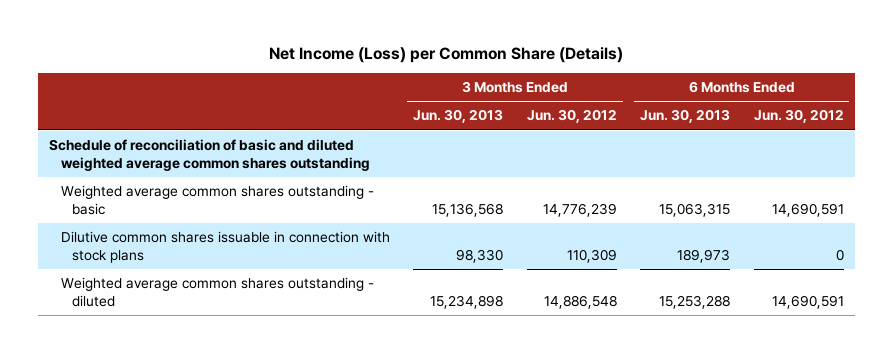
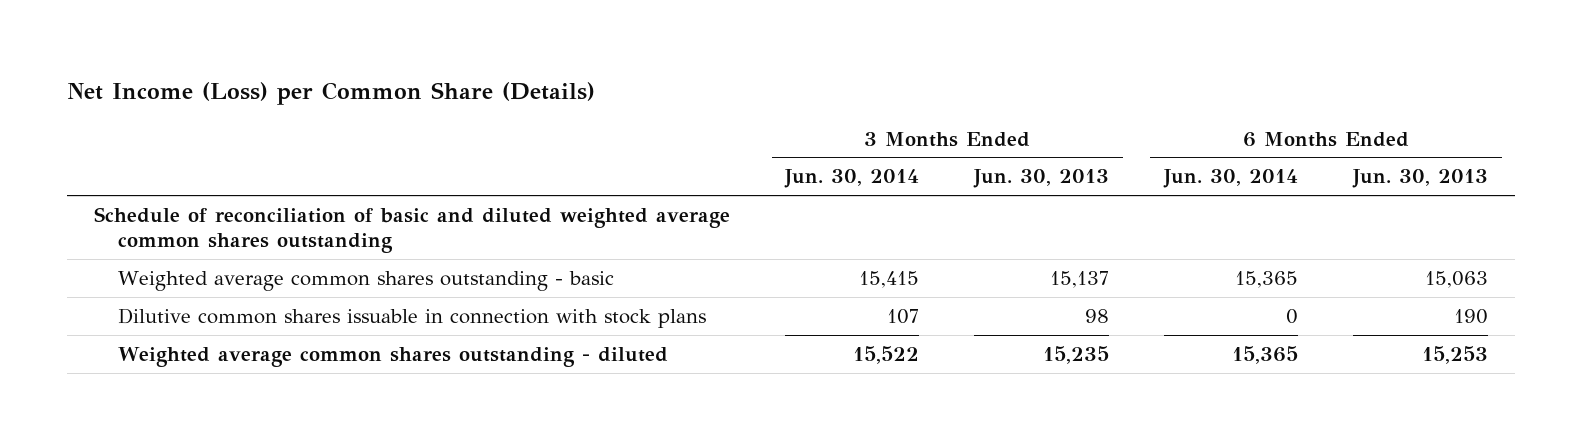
[526,109,617,124] Jun. 30, 2012 -> none
[753,109,844,124] Jun. 30, 2012 -> none
none -> [784,169,920,189] Jun. 30, 2014
none -> [1163,169,1299,189] Jun. 30, 2014
[432,202,504,217] 15,136,568 -> [1050,271,1110,289] 15,137
[659,202,731,217] 15,063,315 -> [1425,271,1489,289] 15,063
[456,248,504,263] 98,330 -> [1085,309,1110,324] 98
[677,248,731,263] 189,973 -> [1454,309,1489,325] 190
[430,294,504,309] 15,234,898 -> [1043,346,1110,365] 15,235
[659,294,731,309] 15,253,288 -> [1422,346,1489,365] 15,253

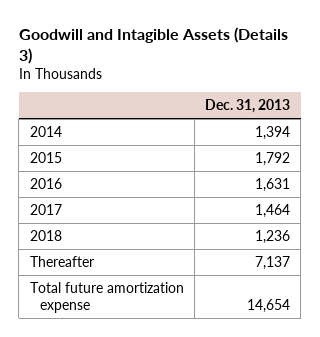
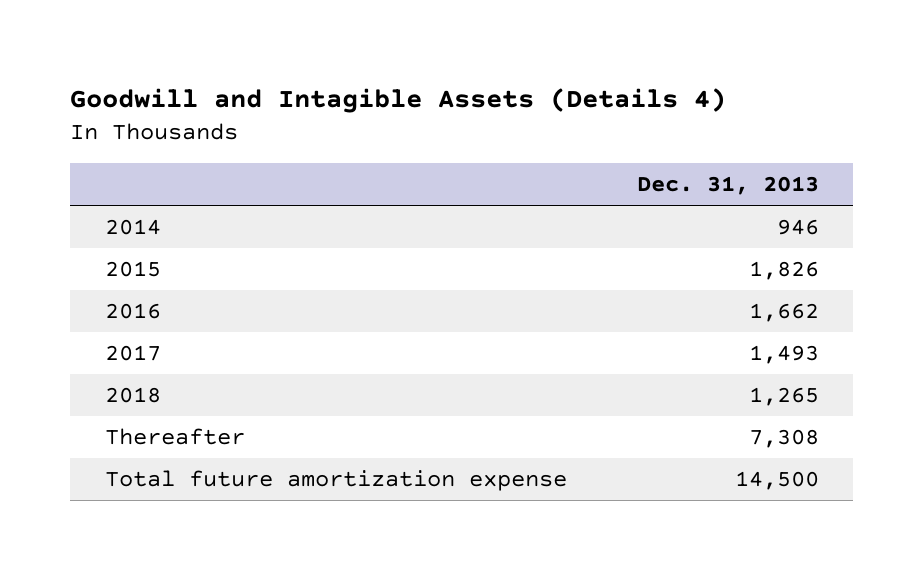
[18,26,288,64] Goodwill and Intagible Assets (Details 3) -> [70,87,727,113] Goodwill and Intagible Assets (Details 4)
[255,125,291,140] 1,394 -> [776,219,819,236] 946
[255,151,291,166] 1,792 -> [748,261,819,281] 1,826
[255,177,291,192] 1,631 -> [748,303,819,323] 1,662
[255,203,291,218] 1,464 -> [748,345,819,365] 1,493
[255,229,291,244] 1,236 -> [748,387,819,407] 1,265
[255,255,291,270] 7,137 -> [748,429,819,449] 7,308
[247,298,291,313] 14,654 -> [734,471,819,491] 14,500

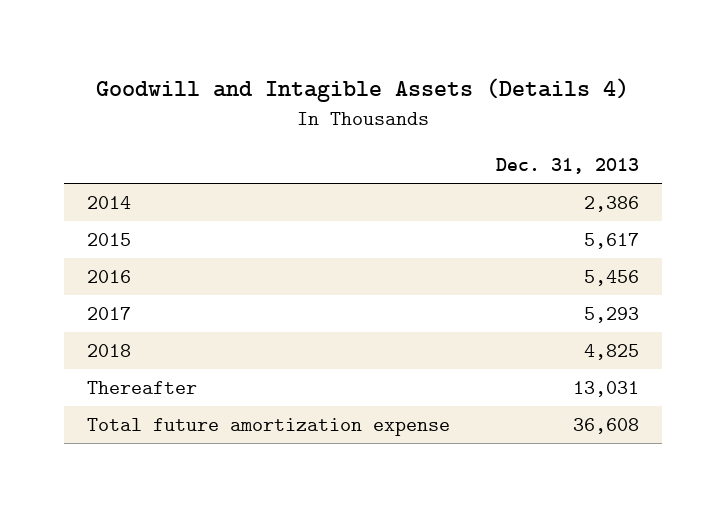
[776,219,819,236] 946 -> [584,196,640,213] 2,386
[748,261,819,281] 1,826 -> [584,233,640,250] 5,617
[748,303,819,323] 1,662 -> [584,270,640,287] 5,456
[748,345,819,365] 1,493 -> [584,307,640,324] 5,293
[748,387,819,407] 1,265 -> [584,344,640,361] 4,825
[748,429,819,449] 7,308 -> [573,381,640,398] 13,031
[734,471,819,491] 14,500 -> [573,418,640,435] 36,608

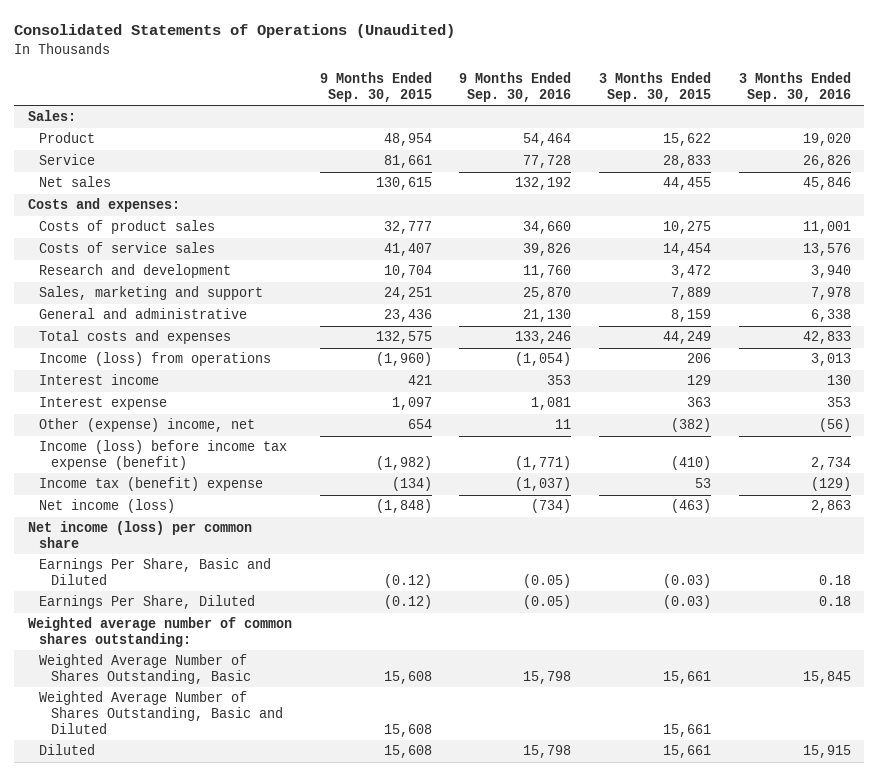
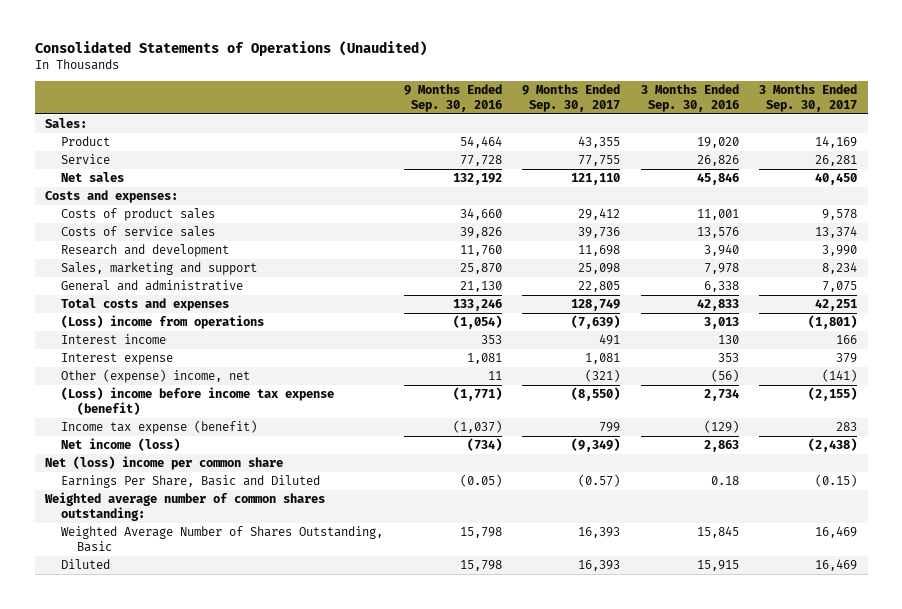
[319,71,432,102] 9 Months Ended Sep. 30, 2015 -> none
[598,71,711,102] 3 Months Ended Sep. 30, 2015 -> none
none -> [522,84,621,113] 9 Months Ended Sep. 30, 2017
none -> [759,84,858,113] 3 Months Ended Sep. 30, 2017
[39,352,272,367] Income (loss) from operations -> [61,315,265,330] (Loss) income from operations
[39,440,288,471] Income (loss) before income tax expense (benefit) -> [61,387,335,416] (Loss) income before income tax expense (benefit)
[39,477,264,492] Income tax (benefit) expense -> [61,420,258,435] Income tax expense (benefit)
[28,521,253,549] Net income (loss) per common share -> [44,456,283,471] Net (loss) income per common share
[39,595,256,610] Earnings Per Share, Diluted -> none
[39,691,283,735] Weighted Average Number of Shares Outstanding, Basic and Diluted -> none

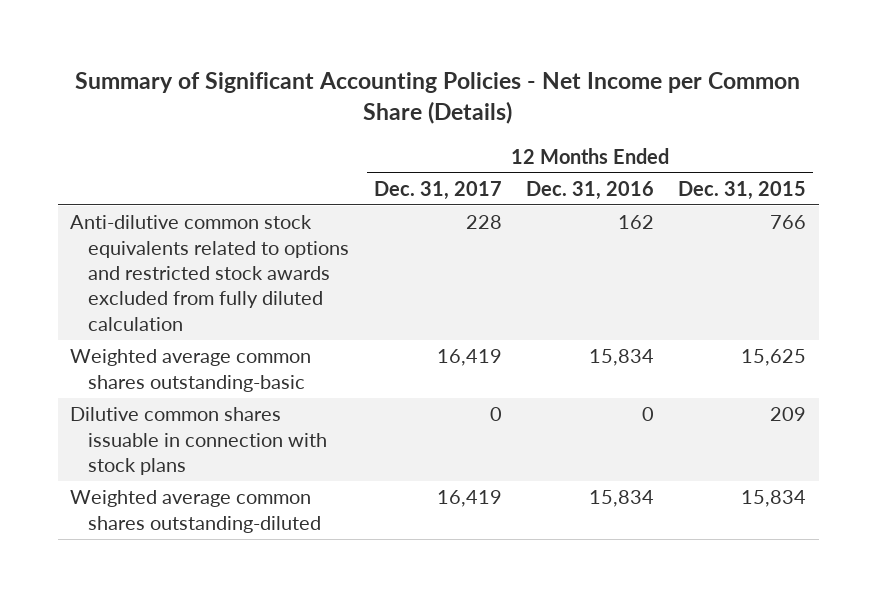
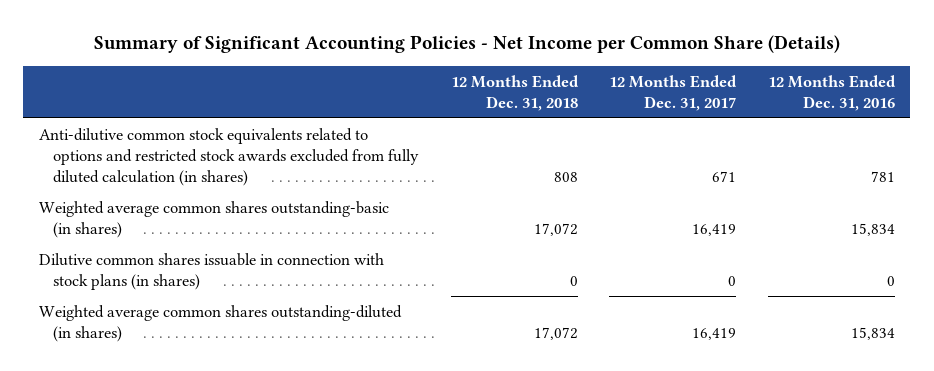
[678,180,807,200] Dec. 31, 2015 -> none
none -> [450,74,579,111] 12 Months Ended Dec. 31, 2018
[70,215,350,331] Anti-dilutive common stock equivalents related to options and restricted stock awards excluded from fully diluted calculation -> [39,128,420,187] Anti-dilutive common stock equivalents related to options and restricted stock awards excluded from fully diluted calculation (in shares)
[465,215,502,230] 228 -> [712,171,737,183] 671
[617,215,654,230] 162 -> [870,171,895,183] 781
[70,349,312,392] Weighted average common shares outstanding-basic -> [39,201,390,239] Weighted average common shares outstanding-basic (in shares)
[70,407,328,476] Dilutive common shares issuable in connection with stock plans -> [39,253,385,291] Dilutive common shares issuable in connection with stock plans (in shares)
[70,490,322,533] Weighted average common shares outstanding-diluted -> [39,305,403,343] Weighted average common shares outstanding-diluted (in shares)

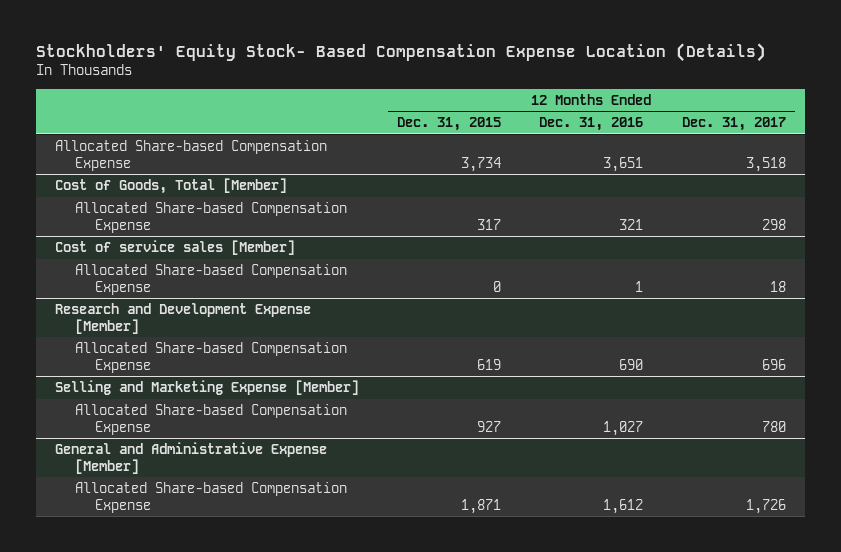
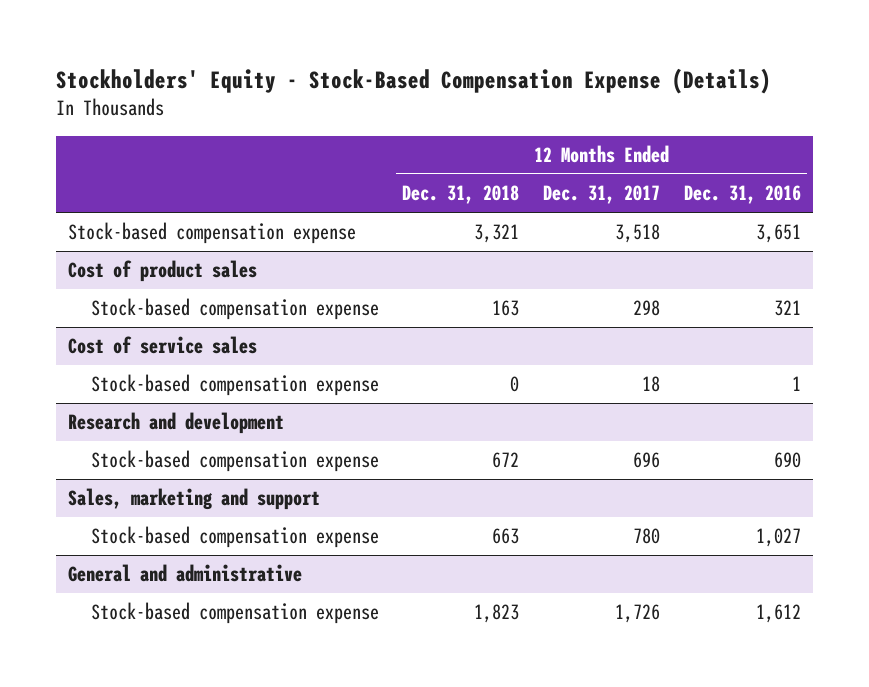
[35,42,766,62] Stockholders' Equity Stock- Based Compensation Expense Location (Details) -> [55,67,771,94] Stockholders' Equity - Stock-Based Compensation Expense (Details)
[397,117,502,132] Dec. 31, 2015 -> none
none -> [402,185,520,205] Dec. 31, 2018
[54,140,327,171] Allocated Share-based Compensation Expense -> [67,222,356,245] Stock-based compensation expense
[54,178,287,195] Cost of Goods, Total [Member] -> [67,260,257,283] Cost of product sales
[75,202,348,233] Allocated Share-based Compensation Expense -> [90,298,379,321] Stock-based compensation expense
[54,240,295,256] Cost of service sales [Member] -> [67,336,257,355] Cost of service sales
[75,264,348,295] Allocated Share-based Compensation Expense -> [90,374,379,397] Stock-based compensation expense
[54,303,311,334] Research and Development Expense [Member] -> [67,412,284,435] Research and development
[75,342,348,373] Allocated Share-based Compensation Expense -> [90,450,379,473] Stock-based compensation expense
[54,380,359,396] Selling and Marketing Expense [Member] -> [67,488,320,511] Sales, marketing and support
[75,404,348,435] Allocated Share-based Compensation Expense -> [90,526,379,549] Stock-based compensation expense
[54,442,327,474] General and Administrative Expense [Member] -> [67,564,302,583] General and administrative
[75,482,348,513] Allocated Share-based Compensation Expense -> [90,602,379,625] Stock-based compensation expense

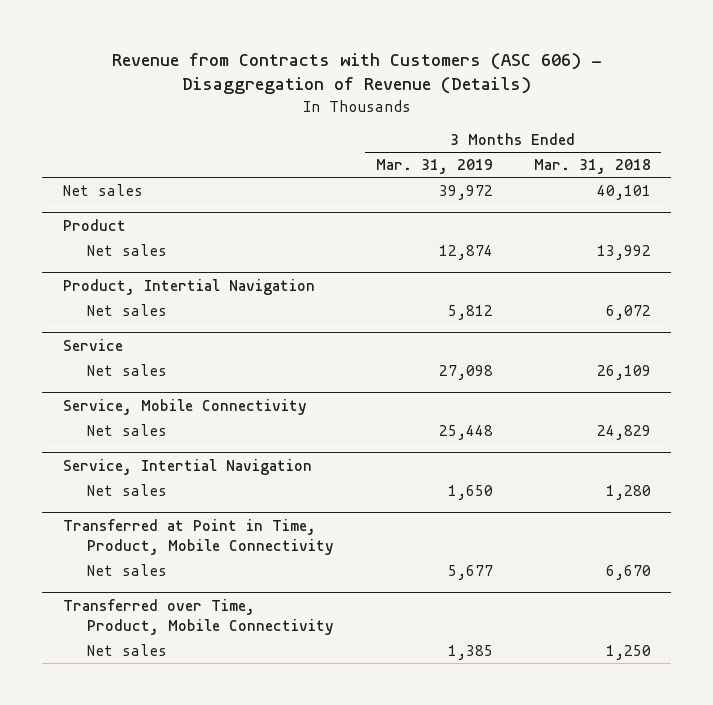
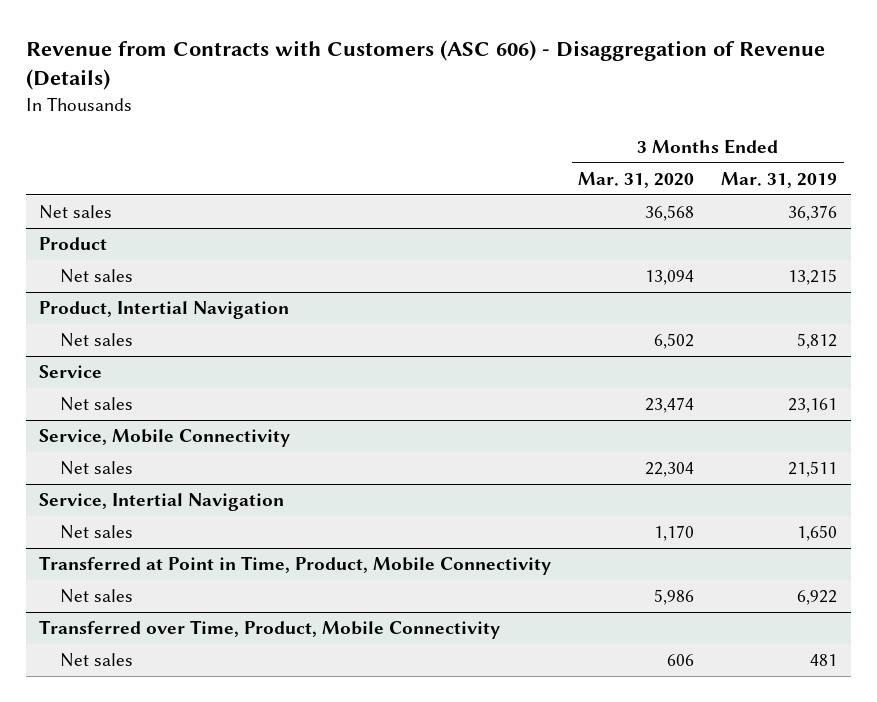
[533,159,651,175] Mar. 31, 2018 -> none
none -> [578,171,695,188] Mar. 31, 2020
[438,184,493,200] 39,972 -> [788,205,838,222] 36,376
[438,244,493,260] 12,874 -> [788,269,838,286] 13,215
[438,364,493,380] 27,098 -> [788,398,838,414] 23,161
[438,424,493,440] 25,448 -> [788,461,838,478] 21,511
[447,564,493,580] 5,677 -> [797,590,838,606] 6,922
[447,644,493,660] 1,385 -> [810,654,838,667] 481

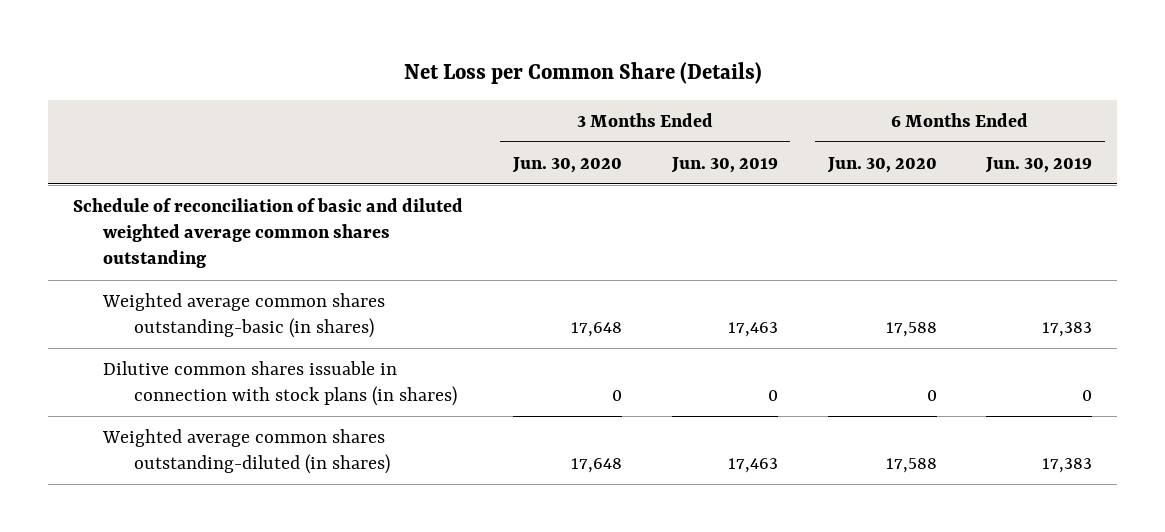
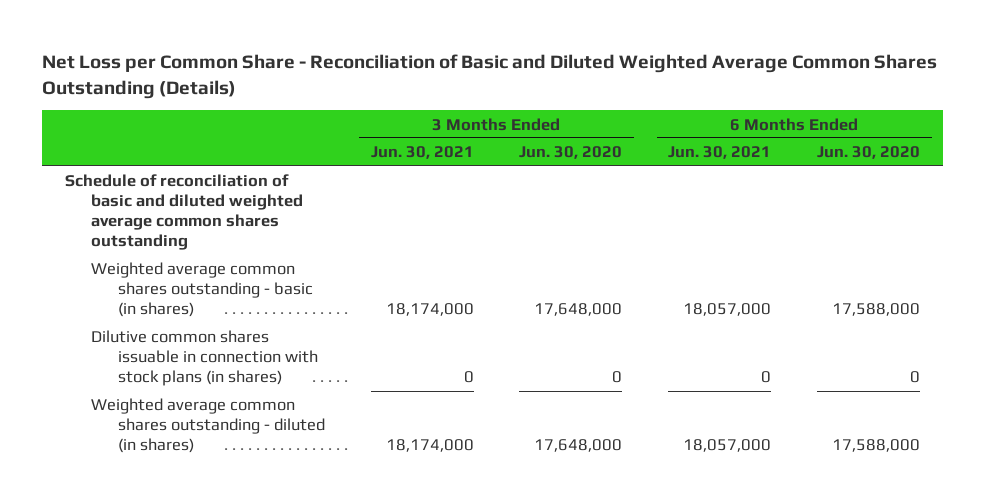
[403,62,762,85] Net Loss per Common Share (Details) -> [41,53,937,99] Net Loss per Common Share - Reconciliation of Basic and Diluted Weighted Average Common Shares Outstanding (Details)
[670,156,778,173] Jun. 30, 2019 -> none
[985,156,1093,173] Jun. 30, 2019 -> none
none -> [370,146,474,160] Jun. 30, 2021
none -> [668,146,772,160] Jun. 30, 2021
[102,292,386,339] Weighted average common shares outstanding-basic (in shares) -> [91,262,313,318] Weighted average common shares outstanding - basic (in shares)
[570,322,622,338] 17,648 -> [534,303,623,317] 17,648,000
[885,322,937,338] 17,588 -> [832,303,921,317] 17,588,000
[102,428,390,475] Weighted average common shares outstanding-diluted (in shares) -> [91,398,325,454] Weighted average common shares outstanding - diluted (in shares)
[570,458,622,474] 17,648 -> [534,439,623,453] 17,648,000
[885,458,937,474] 17,588 -> [832,439,921,453] 17,588,000

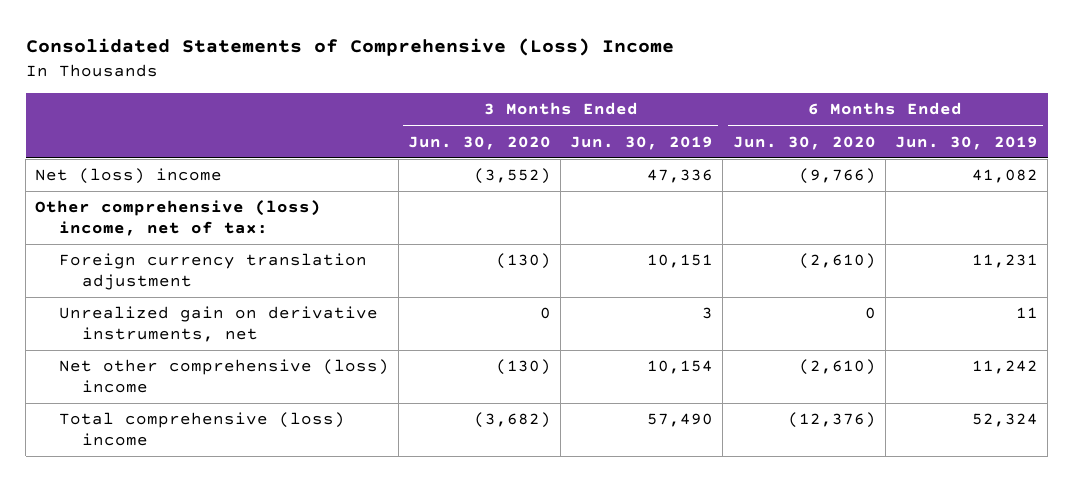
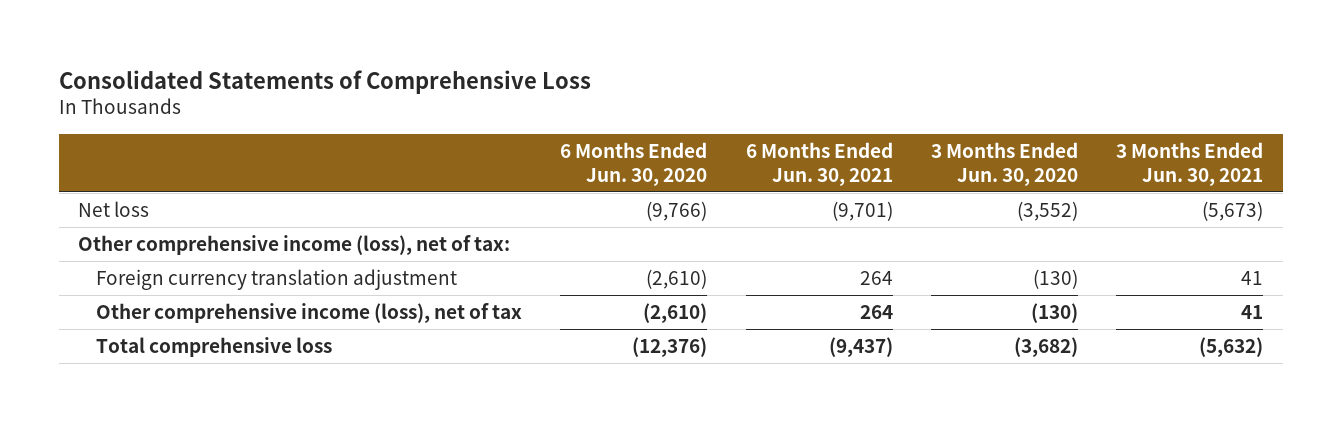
[25,38,674,57] Consolidated Statements of Comprehensive (Loss) Income -> [58,69,591,94] Consolidated Statements of Comprehensive Loss
[570,135,714,150] Jun. 30, 2019 -> none
[894,135,1038,150] Jun. 30, 2019 -> none
none -> [745,141,893,186] 6 Months Ended Jun. 30, 2021
none -> [1116,141,1264,186] 3 Months Ended Jun. 30, 2021
[35,168,223,185] Net (loss) income -> [77,201,149,218] Net loss
[35,200,322,236] Other comprehensive (loss) income, net of tax: -> [77,235,510,256] Other comprehensive income (loss), net of tax:
[58,306,378,342] Unrealized gain on derivative instruments, net -> none
[58,359,389,393] Net other comprehensive (loss) income -> [95,303,522,324] Other comprehensive income (loss), net of tax
[58,412,345,446] Total comprehensive (loss) income -> [95,337,332,358] Total comprehensive loss

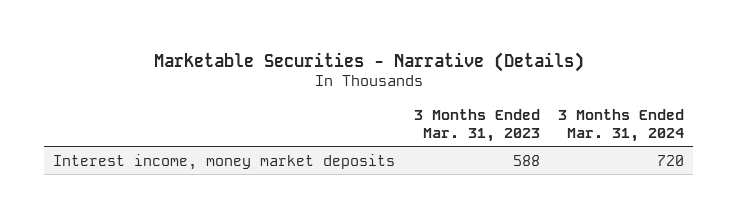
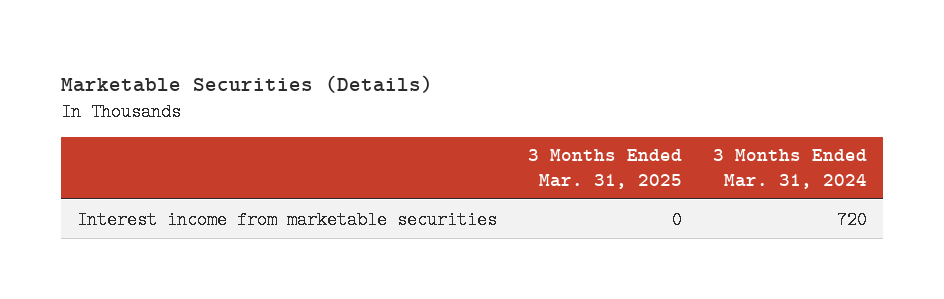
[153,51,584,72] Marketable Securities - Narrative (Details) -> [61,75,434,94] Marketable Securities (Details)
[413,108,540,142] 3 Months Ended Mar. 31, 2023 -> none
none -> [528,149,683,189] 3 Months Ended Mar. 31, 2025
[53,153,396,170] Interest income, money market deposits -> [76,210,497,229] Interest income from marketable securities

